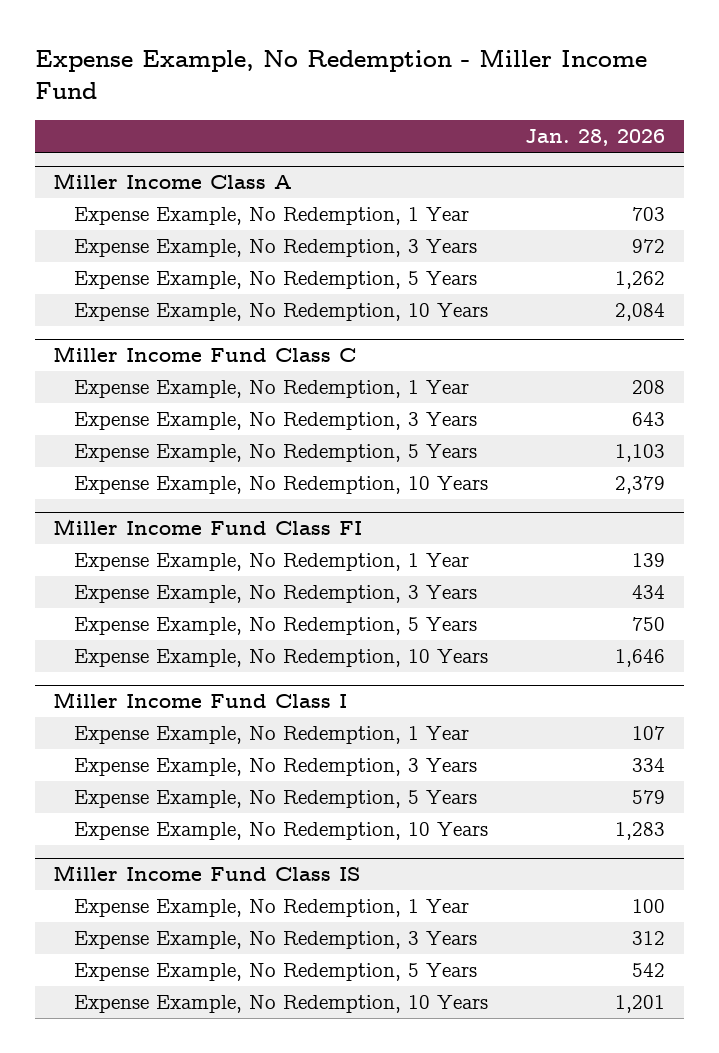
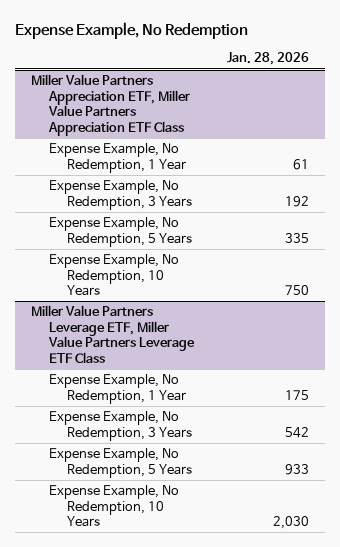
[34,48,647,100] Expense Example, No Redemption - Miller Income Fund -> [14,21,248,39] Expense Example, No Redemption
[53,173,293,190] Miller Income Class A -> none
[53,346,357,363] Miller Income Fund Class C -> none
[53,519,363,536] Miller Income Fund Class FI -> none
[74,553,470,572] Expense Example, No Redemption, 1 Year -> none
[74,585,478,604] Expense Example, No Redemption, 3 Years -> none
[74,617,478,636] Expense Example, No Redemption, 5 Years -> none
[74,649,489,668] Expense Example, No Redemption, 10 Years -> none
[53,692,348,709] Miller Income Fund Class I -> none
[74,726,470,745] Expense Example, No Redemption, 1 Year -> none
[74,758,478,777] Expense Example, No Redemption, 3 Years -> none
[74,790,478,809] Expense Example, No Redemption, 5 Years -> none
[74,822,489,841] Expense Example, No Redemption, 10 Years -> none
[53,865,361,882] Miller Income Fund Class IS -> none
[74,899,470,918] Expense Example, No Redemption, 1 Year -> none
[74,931,478,950] Expense Example, No Redemption, 3 Years -> none
[74,963,478,982] Expense Example, No Redemption, 5 Years -> none
[74,995,489,1014] Expense Example, No Redemption, 10 Years -> none
none -> [31,74,191,136] Miller Value Partners Appreciation ETF, Miller Value Partners Appreciation ETF Class
[632,207,666,222] 703 -> [292,158,309,170] 61
[632,239,666,254] 972 -> [284,195,309,207] 192
[615,271,666,290] 1,262 -> [284,232,309,243] 335
[615,303,666,322] 2,084 -> [284,285,309,296] 750
none -> [31,305,196,363] Miller Value Partners Leverage ETF, Miller Value Partners Leverage ETF Class
[632,380,666,395] 208 -> [284,389,309,400] 175
[632,412,666,427] 643 -> [284,426,309,438] 542
[615,444,666,463] 1,103 -> [284,463,309,475] 933
[615,476,666,495] 2,379 -> [272,516,309,530] 2,030

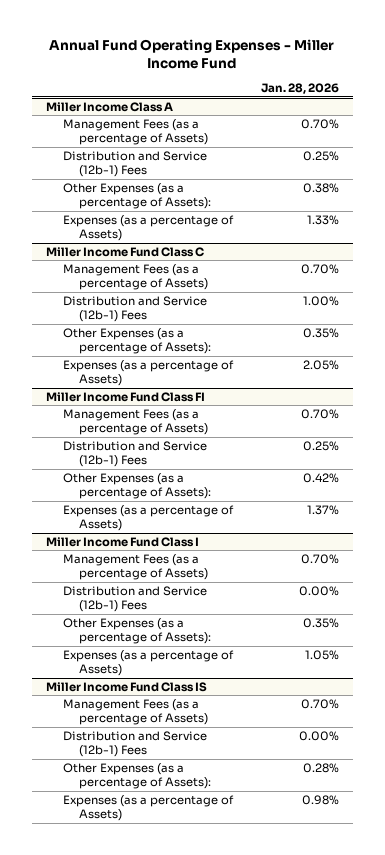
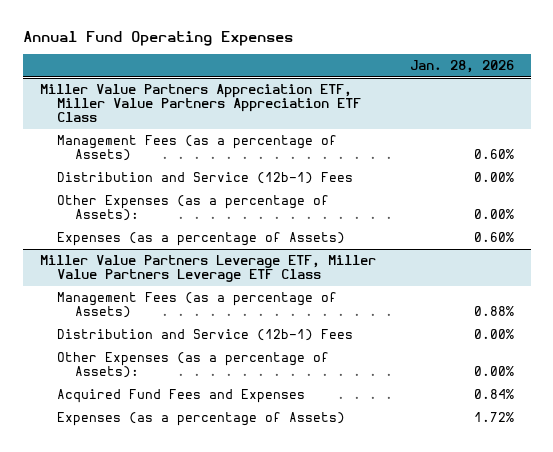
[49,38,335,69] Annual Fund Operating Expenses - Miller Income Fund -> [22,30,293,46] Annual Fund Operating Expenses
[46,101,174,112] Miller Income Class A -> none
[62,150,207,178] Distribution and Service (12b-1) Fees -> none
[62,182,212,210] Other Expenses (as a percentage of Assets): -> none
[62,214,234,242] Expenses (as a percentage of Assets) -> none
[46,246,205,257] Miller Income Fund Class C -> none
[62,263,209,291] Management Fees (as a percentage of Assets) -> none
[62,295,207,323] Distribution and Service (12b-1) Fees -> none
[62,327,212,355] Other Expenses (as a percentage of Assets): -> none
[62,359,234,387] Expenses (as a percentage of Assets) -> none
[46,391,206,402] Miller Income Fund Class FI -> none
[62,408,209,436] Management Fees (as a percentage of Assets) -> none
[62,440,207,468] Distribution and Service (12b-1) Fees -> none
[62,472,212,500] Other Expenses (as a percentage of Assets): -> none
[62,504,234,532] Expenses (as a percentage of Assets) -> none
[46,536,200,547] Miller Income Fund Class I -> none
[62,553,209,581] Management Fees (as a percentage of Assets) -> none
none -> [39,83,362,123] Miller Value Partners Appreciation ETF, Miller Value Partners Appreciation ETF Class
[300,118,339,129] 0.70% -> [473,149,514,160] 0.60%
[46,681,208,692] Miller Income Fund Class IS -> none
[302,617,339,628] 0.35% -> [473,209,514,220] 0.00%
[304,649,339,660] 1.05% -> [473,231,514,242] 0.60%
none -> [39,254,376,283] Miller Value Partners Leverage ETF, Miller Value Partners Leverage ETF Class
[300,698,339,709] 0.70% -> [473,306,514,317] 0.88%
[302,762,339,773] 0.28% -> [473,366,514,377] 0.00%
none -> [57,388,306,403] Acquired Fund Fees and Expenses
[301,794,339,805] 0.98% -> [473,411,514,422] 1.72%

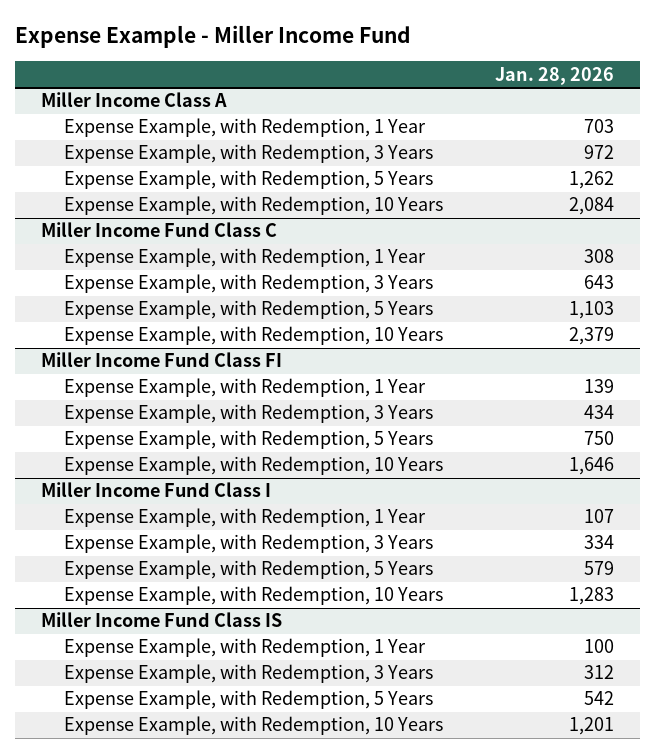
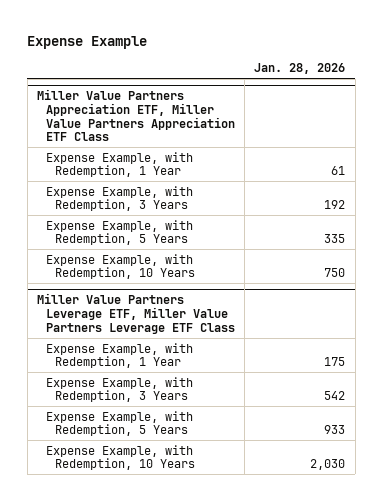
[15,25,412,49] Expense Example - Miller Income Fund -> [27,35,148,49] Expense Example
[41,92,228,108] Miller Income Class A -> none
[41,222,278,238] Miller Income Fund Class C -> none
[41,352,283,368] Miller Income Fund Class FI -> none
[63,378,426,398] Expense Example, with Redemption, 1 Year -> none
[63,404,433,424] Expense Example, with Redemption, 3 Years -> none
[63,430,433,450] Expense Example, with Redemption, 5 Years -> none
[63,456,443,476] Expense Example, with Redemption, 10 Years -> none
[41,482,272,498] Miller Income Fund Class I -> none
[63,508,426,528] Expense Example, with Redemption, 1 Year -> none
[63,534,433,554] Expense Example, with Redemption, 3 Years -> none
[63,560,433,580] Expense Example, with Redemption, 5 Years -> none
[63,586,443,606] Expense Example, with Redemption, 10 Years -> none
[41,612,283,628] Miller Income Fund Class IS -> none
[63,638,426,658] Expense Example, with Redemption, 1 Year -> none
[63,664,433,684] Expense Example, with Redemption, 3 Years -> none
[63,690,433,710] Expense Example, with Redemption, 5 Years -> none
[63,716,443,736] Expense Example, with Redemption, 10 Years -> none
none -> [37,89,236,142] Miller Value Partners Appreciation ETF, Miller Value Partners Appreciation ETF Class
[583,119,614,134] 703 -> [331,166,346,176] 61
[583,145,614,160] 972 -> [324,200,346,210] 192
[568,171,614,190] 1,262 -> [324,234,346,244] 335
[568,197,614,216] 2,084 -> [324,268,346,278] 750
none -> [37,293,236,334] Miller Value Partners Leverage ETF, Miller Value Partners Leverage ETF Class
[583,249,614,264] 308 -> [324,357,346,367] 175
[583,275,614,290] 643 -> [324,391,346,401] 542
[568,301,614,320] 1,103 -> [324,425,346,435] 933
[568,327,614,346] 2,379 -> [310,459,346,471] 2,030

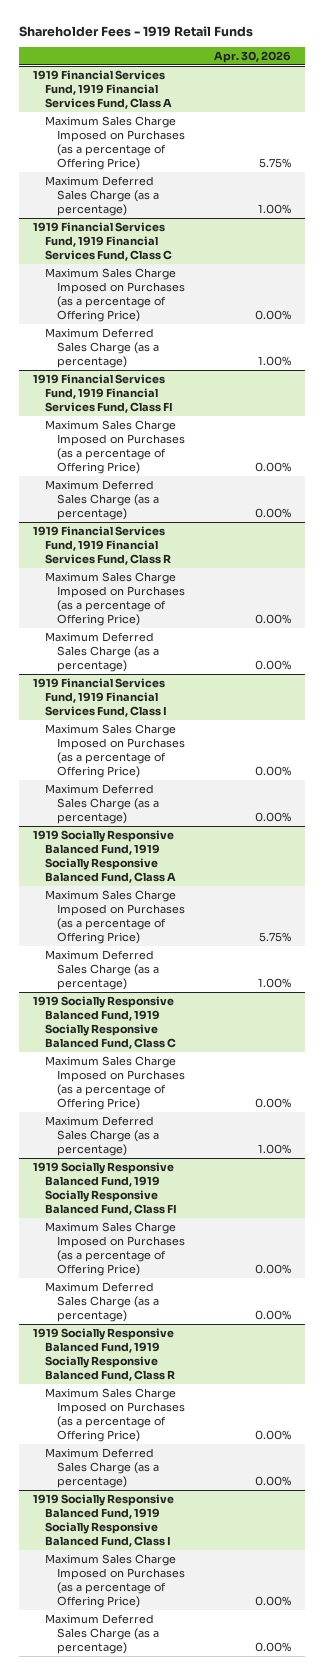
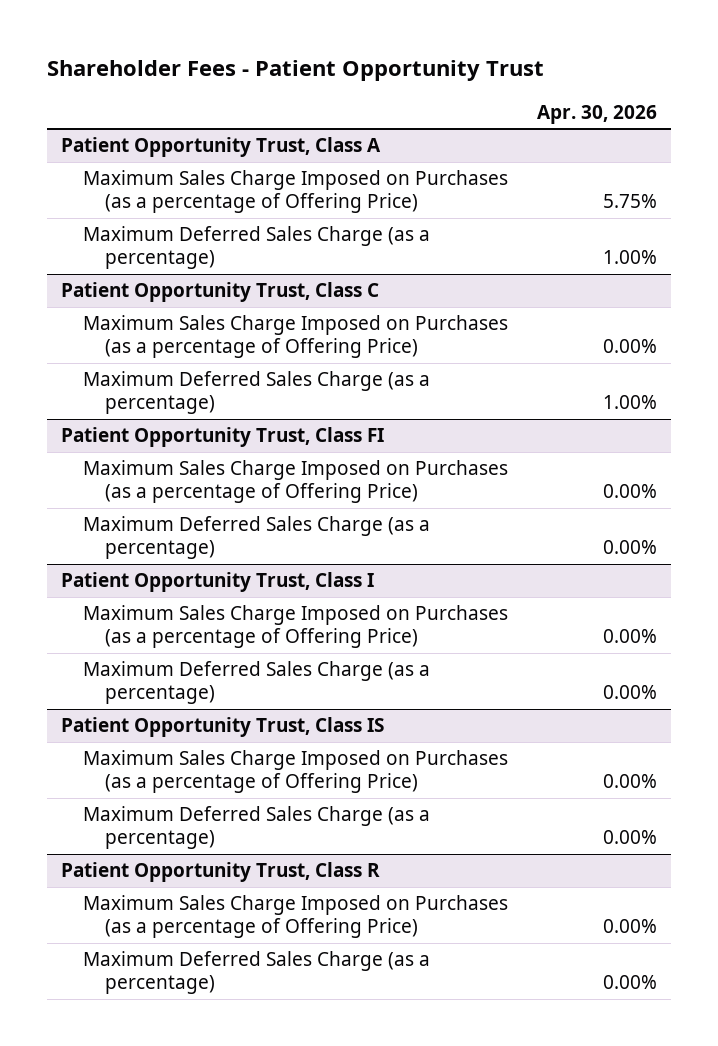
[18,26,253,38] Shareholder Fees - 1919 Retail Funds -> [46,60,544,82] Shareholder Fees - Patient Opportunity Trust
[33,69,173,110] 1919 Financial Services Fund, 1919 Financial Services Fund, Class A -> none
none -> [61,137,382,158] Patient Opportunity Trust, Class A
[33,221,173,262] 1919 Financial Services Fund, 1919 Financial Services Fund, Class C -> none
none -> [61,282,380,303] Patient Opportunity Trust, Class C
[33,373,174,414] 1919 Financial Services Fund, 1919 Financial Services Fund, Class FI -> none
[45,419,186,475] Maximum Sales Charge Imposed on Purchases (as a percentage of Offering Price) -> none
[45,479,160,521] Maximum Deferred Sales Charge (as a percentage) -> none
[33,525,172,566] 1919 Financial Services Fund, 1919 Financial Services Fund, Class R -> none
[45,571,186,627] Maximum Sales Charge Imposed on Purchases (as a percentage of Offering Price) -> none
[45,631,160,673] Maximum Deferred Sales Charge (as a percentage) -> none
[33,677,168,718] 1919 Financial Services Fund, 1919 Financial Services Fund, Class I -> none
none -> [61,427,385,448] Patient Opportunity Trust, Class FI
[33,829,177,884] 1919 Socially Responsive Balanced Fund, 1919 Socially Responsive Balanced Fund, Class A -> none
[45,889,186,945] Maximum Sales Charge Imposed on Purchases (as a percentage of Offering Price) -> none
[45,949,160,991] Maximum Deferred Sales Charge (as a percentage) -> none
[33,995,177,1050] 1919 Socially Responsive Balanced Fund, 1919 Socially Responsive Balanced Fund, Class C -> none
[45,1055,186,1111] Maximum Sales Charge Imposed on Purchases (as a percentage of Offering Price) -> none
[45,1115,160,1157] Maximum Deferred Sales Charge (as a percentage) -> none
[33,1161,178,1216] 1919 Socially Responsive Balanced Fund, 1919 Socially Responsive Balanced Fund, Class FI -> none
none -> [61,572,375,593] Patient Opportunity Trust, Class I
[33,1327,176,1382] 1919 Socially Responsive Balanced Fund, 1919 Socially Responsive Balanced Fund, Class R -> none
none -> [61,717,385,738] Patient Opportunity Trust, Class IS
[33,1493,175,1548] 1919 Socially Responsive Balanced Fund, 1919 Socially Responsive Balanced Fund, Class I -> none
none -> [61,862,381,883] Patient Opportunity Trust, Class R

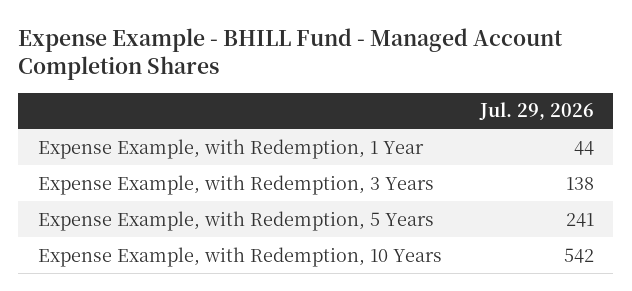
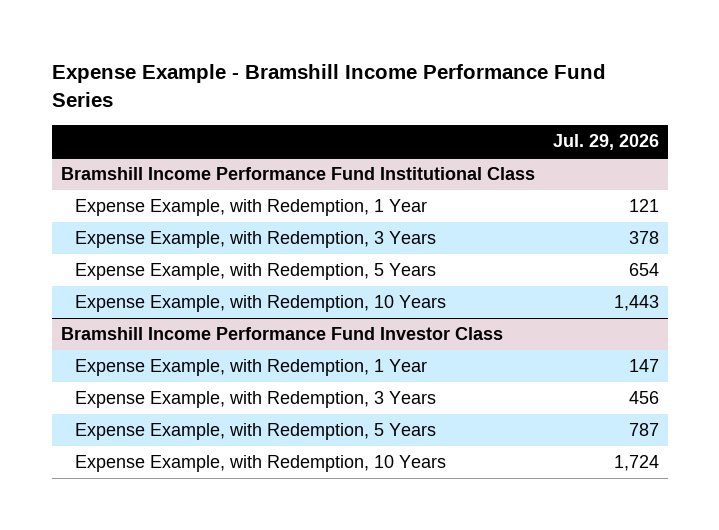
[18,28,564,81] Expense Example - BHILL Fund - Managed Account Completion Shares -> [51,64,606,108] Expense Example - Bramshill Income Performance Fund Series
none -> [60,167,535,181] Bramshill Income Performance Fund Institutional Class
[573,140,594,155] 44 -> [628,199,659,213] 121
[565,176,594,190] 138 -> [628,231,659,245] 378
[565,212,594,227] 241 -> [628,263,659,277] 654
[563,247,594,263] 542 -> [613,295,659,312] 1,443
none -> [60,327,503,341] Bramshill Income Performance Fund Investor Class
none -> [74,359,427,377] Expense Example, with Redemption, 1 Year
none -> [74,391,436,409] Expense Example, with Redemption, 3 Years
none -> [74,423,436,441] Expense Example, with Redemption, 5 Years
none -> [74,455,446,473] Expense Example, with Redemption, 10 Years

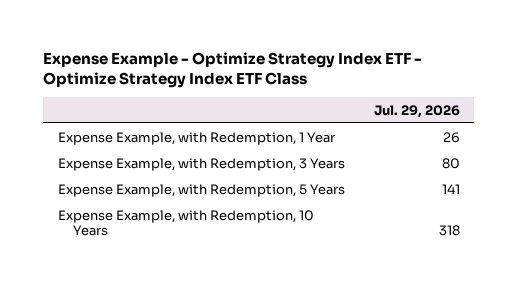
[51,64,606,108] Expense Example - Bramshill Income Performance Fund Series -> [43,51,423,89] Expense Example - Optimize Strategy Index ETF - Optimize Strategy Index ETF Class
[60,167,535,181] Bramshill Income Performance Fund Institutional Class -> none
[60,327,503,341] Bramshill Income Performance Fund Investor Class -> none
[74,359,427,377] Expense Example, with Redemption, 1 Year -> none
[74,391,436,409] Expense Example, with Redemption, 3 Years -> none
[74,423,436,441] Expense Example, with Redemption, 5 Years -> none
[74,455,446,473] Expense Example, with Redemption, 10 Years -> none
[628,199,659,213] 121 -> [442,131,460,143] 26
[628,231,659,245] 378 -> [441,157,460,169] 80
[628,263,659,277] 654 -> [441,183,460,194] 141
[613,295,659,312] 1,443 -> [438,225,460,237] 318

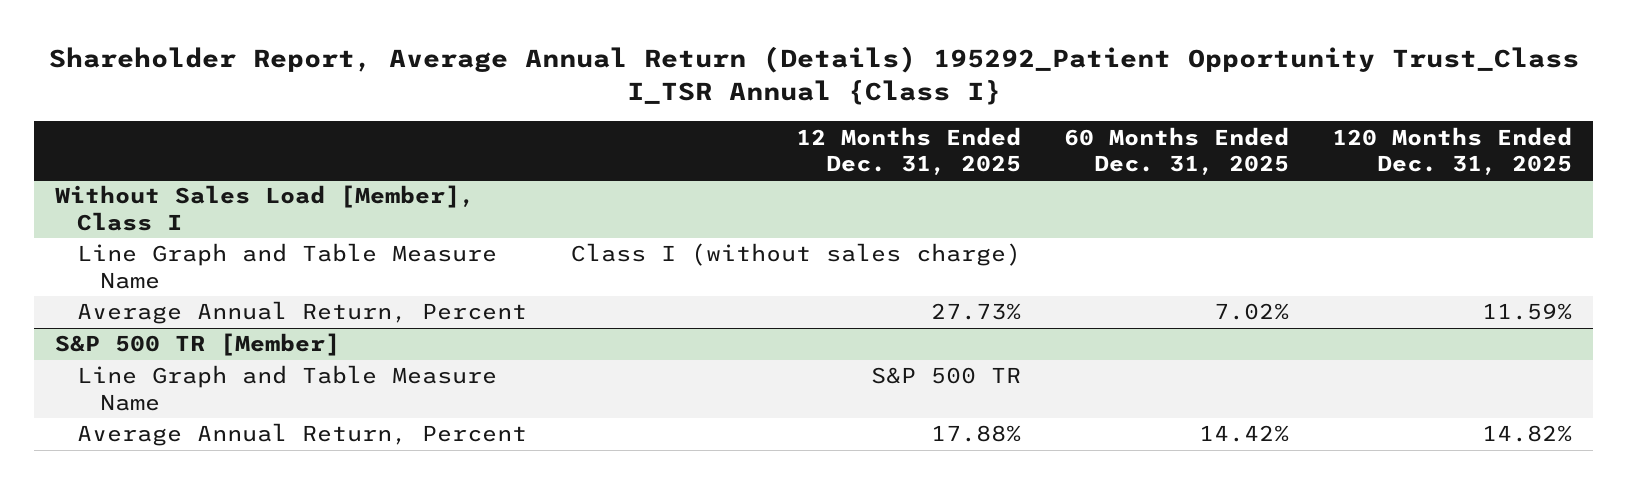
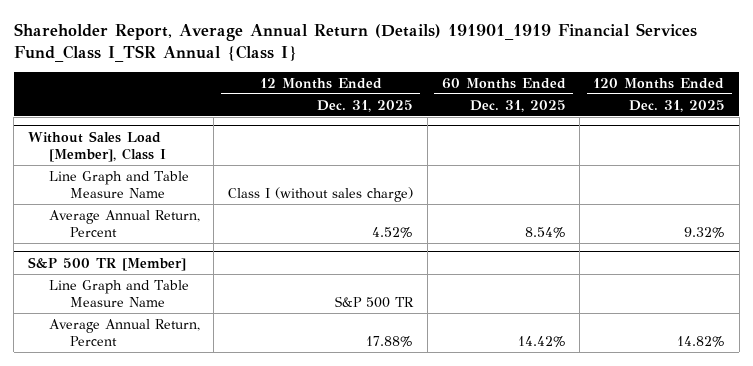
[48,45,1579,105] Shareholder Report, Average Annual Return (Details) 195292_Patient Opportunity Trust_Class I_TSR Annual {Class I} -> [13,22,697,62] Shareholder Report, Average Annual Return (Details) 191901_1919 Financial Services Fund_Class I_TSR Annual {Class I}
[930,303,1021,321] 27.73% -> [372,227,414,239] 4.52%
[1213,303,1289,321] 7.02% -> [524,227,566,239] 8.54%
[1481,303,1572,321] 11.59% -> [683,227,725,239] 9.32%

